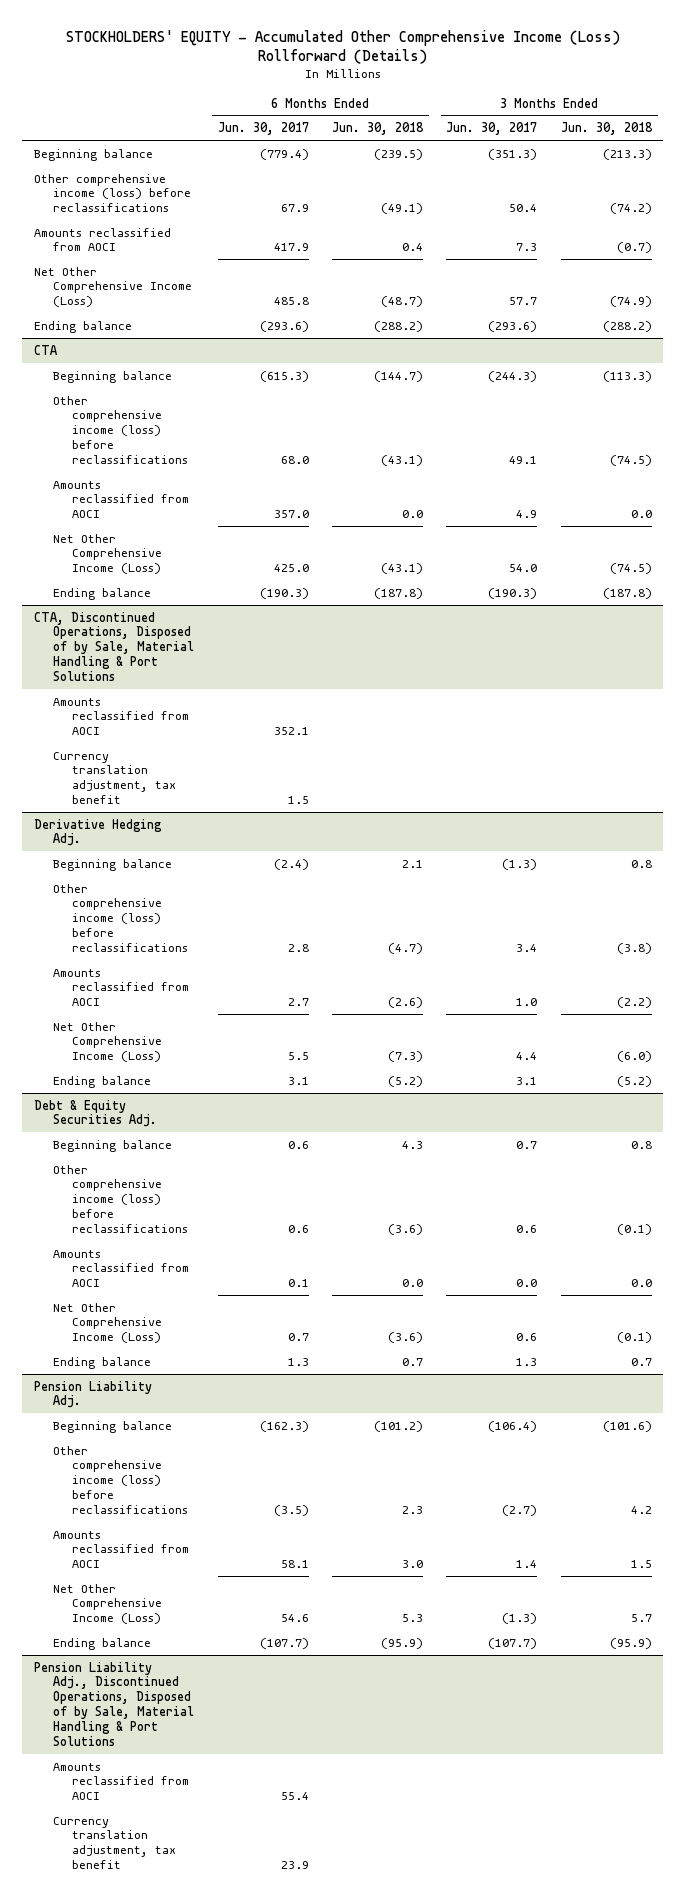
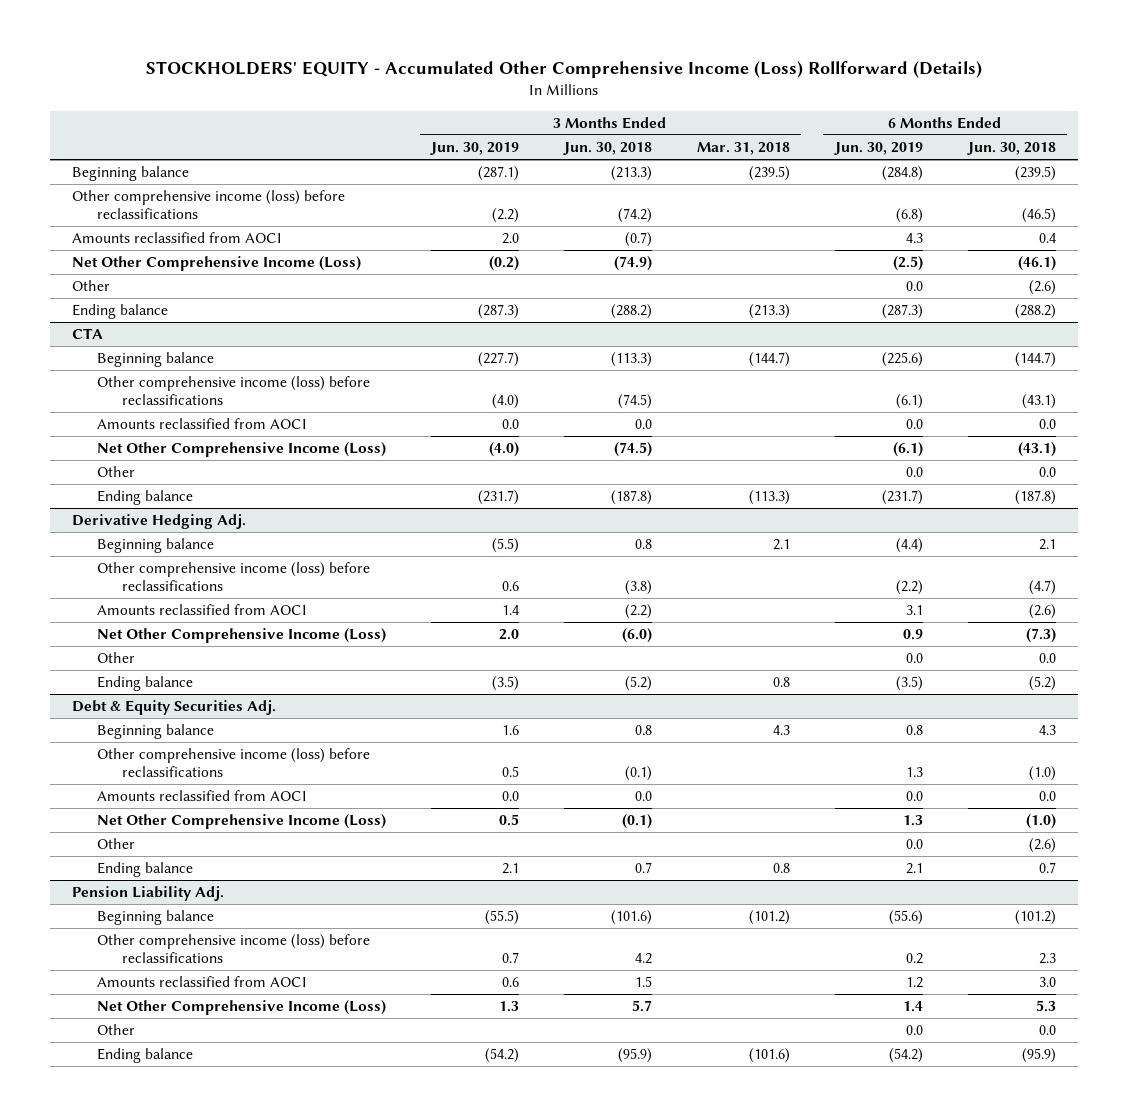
[217,122,309,136] Jun. 30, 2017 -> none
[446,122,538,136] Jun. 30, 2017 -> none
none -> [429,142,519,156] Jun. 30, 2019
none -> [696,142,790,156] Mar. 31, 2018
none -> [833,142,923,156] Jun. 30, 2019
[380,203,423,215] (49.1) -> [1021,208,1056,224] (46.5)
[380,296,423,308] (48.7) -> [1017,256,1056,272] (46.1)
none -> [72,280,111,292] Other
none -> [96,466,135,478] Other
[34,611,195,681] CTA, Discontinued Operations, Disposed of by Sale, Material Handling & Port Solutions -> none
[53,697,190,736] Amounts reclassified from AOCI -> none
[53,751,177,805] Currency translation adjustment, tax benefit -> none
none -> [96,652,135,664] Other
[387,1223,423,1235] (3.6) -> [1028,766,1056,782] (1.0)
[387,1332,423,1344] (3.6) -> [1025,814,1056,830] (1.0)
none -> [96,838,135,850] Other
none -> [96,1024,135,1036] Other
[34,1661,195,1746] Pension Liability Adj., Discontinued Operations, Disposed of by Sale, Material Handling & Port Solutions -> none
[53,1762,190,1801] Amounts reclassified from AOCI -> none
[53,1816,177,1870] Currency translation adjustment, tax benefit -> none

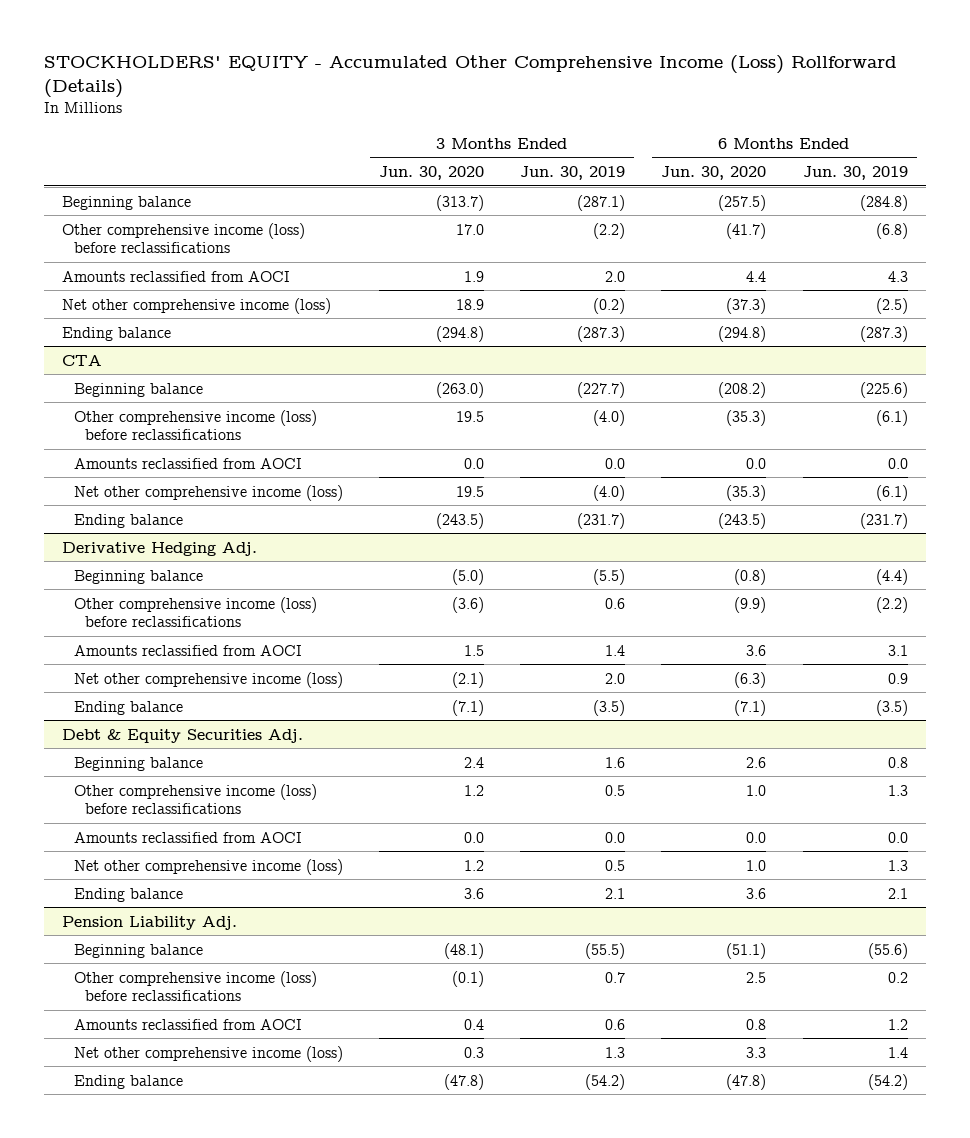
[562,142,652,156] Jun. 30, 2018 -> none
[696,142,790,156] Mar. 31, 2018 -> none
[966,142,1056,156] Jun. 30, 2018 -> none
none -> [378,165,484,180] Jun. 30, 2020
none -> [661,165,767,180] Jun. 30, 2020
[72,280,111,292] Other -> none
[72,256,362,272] Net Other Comprehensive Income (Loss) -> [62,297,332,314] Net other comprehensive income (loss)
[96,466,135,478] Other -> none
[96,442,386,458] Net Other Comprehensive Income (Loss) -> [73,484,343,501] Net other comprehensive income (loss)
[96,652,135,664] Other -> none
[96,628,386,644] Net Other Comprehensive Income (Loss) -> [73,671,343,688] Net other comprehensive income (loss)
[96,838,135,850] Other -> none
[96,814,386,830] Net Other Comprehensive Income (Loss) -> [73,858,343,875] Net other comprehensive income (loss)
[96,1024,135,1036] Other -> none
[96,1000,386,1016] Net Other Comprehensive Income (Loss) -> [73,1045,343,1062] Net other comprehensive income (loss)

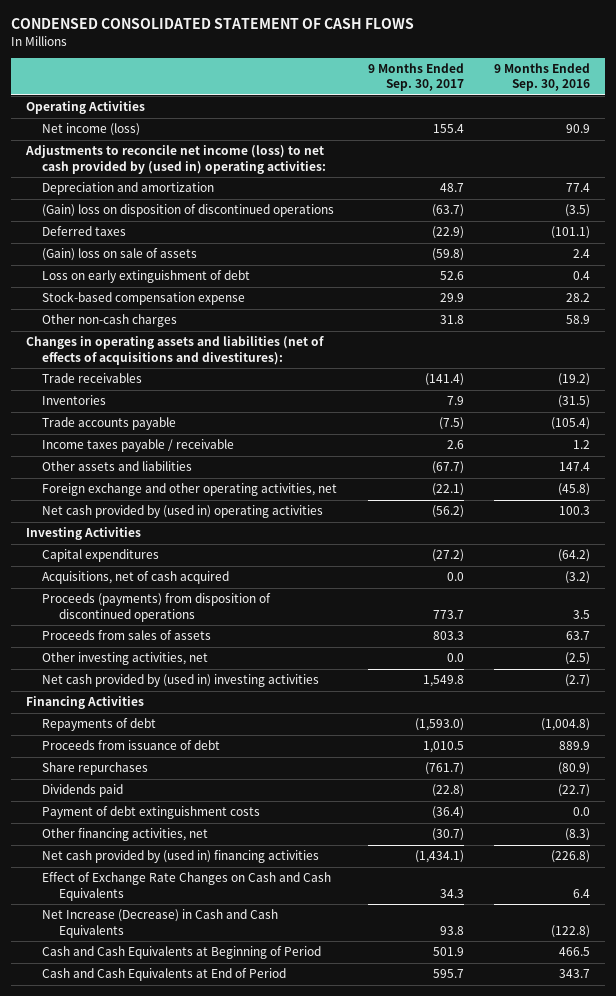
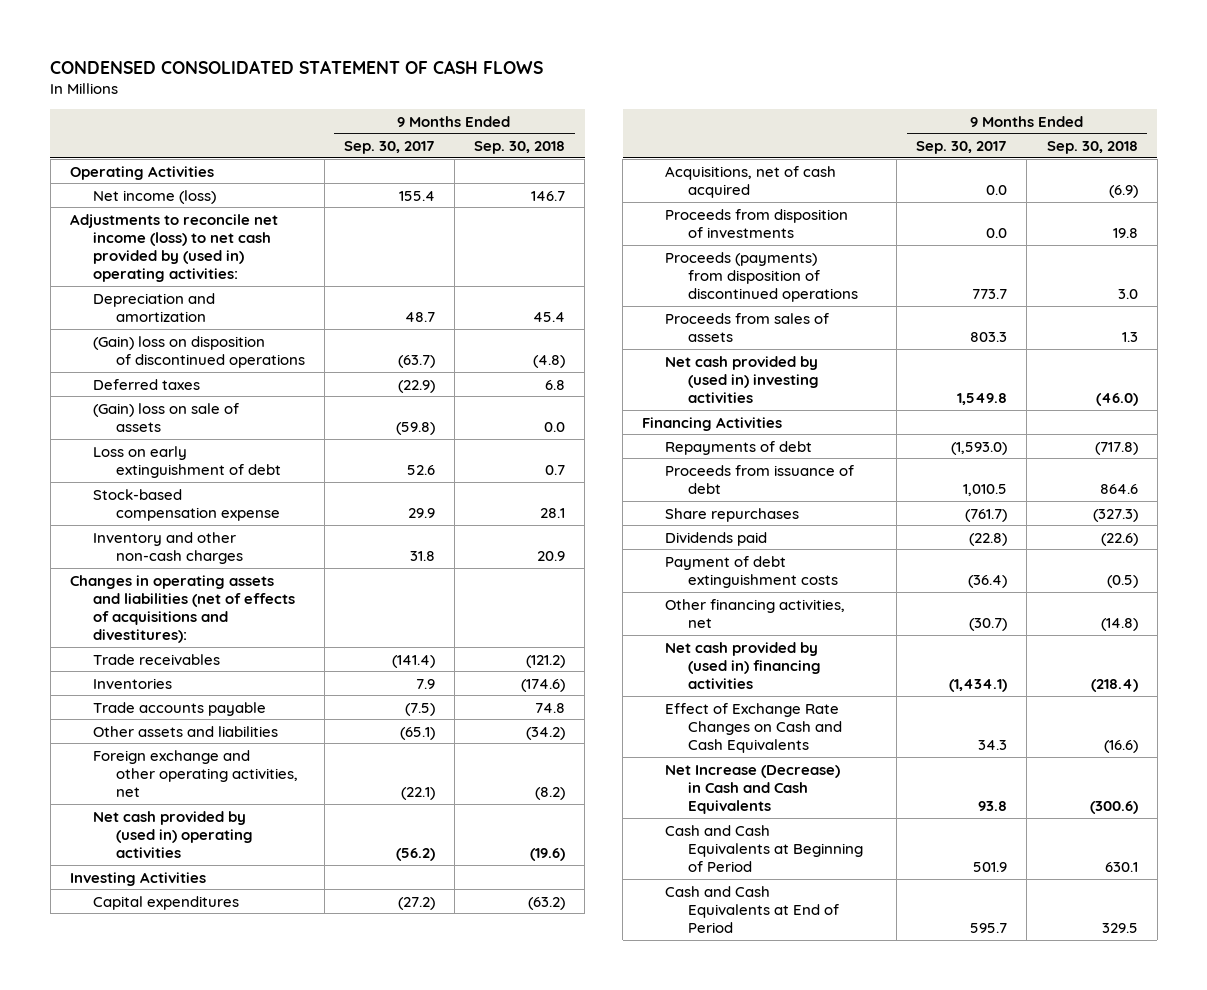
[494,63,591,92] 9 Months Ended Sep. 30, 2016 -> none
none -> [474,141,566,155] Sep. 30, 2018
[42,314,178,328] Other non-cash charges -> [92,531,243,564] Inventory and other non-cash charges
[42,439,235,453] Income taxes payable / receivable -> none
[431,461,464,475] (67.7) -> [399,726,435,740] (65.1)
none -> [665,208,849,238] Proceeds from disposition of investments
[42,652,209,666] Other investing activities, net -> none

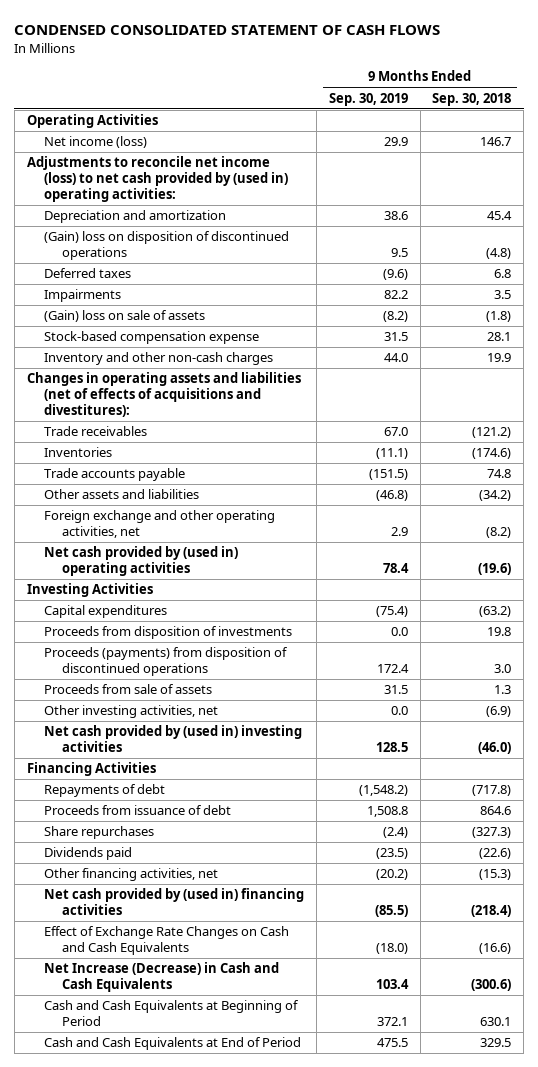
[343,141,435,155] Sep. 30, 2017 -> none
none -> [328,92,408,106] Sep. 30, 2019
[92,445,281,478] Loss on early extinguishment of debt -> none
none -> [44,289,122,303] Impairments
[544,421,566,432] 0.0 -> [486,311,512,323] (1.8)
[537,550,566,561] 20.9 -> [487,353,512,363] 19.9
[665,165,837,198] Acquisitions, net of cash acquired -> none
[665,312,830,342] Proceeds from sales of assets -> [44,684,213,695] Proceeds from sale of assets
none -> [44,705,219,719] Other investing activities, net
[665,555,839,588] Payment of debt extinguishment costs -> none
[1100,617,1138,631] (14.8) -> [479,869,512,881] (15.3)

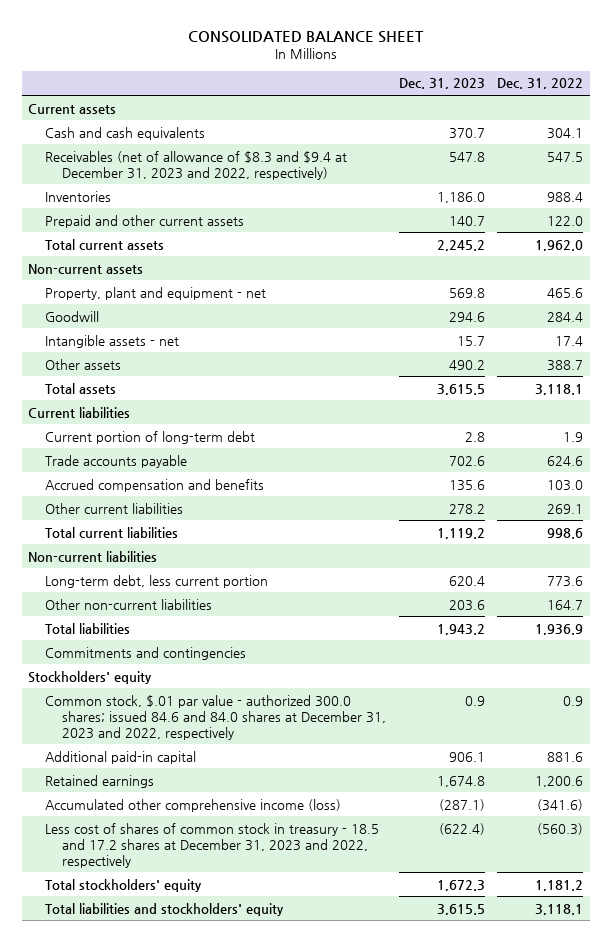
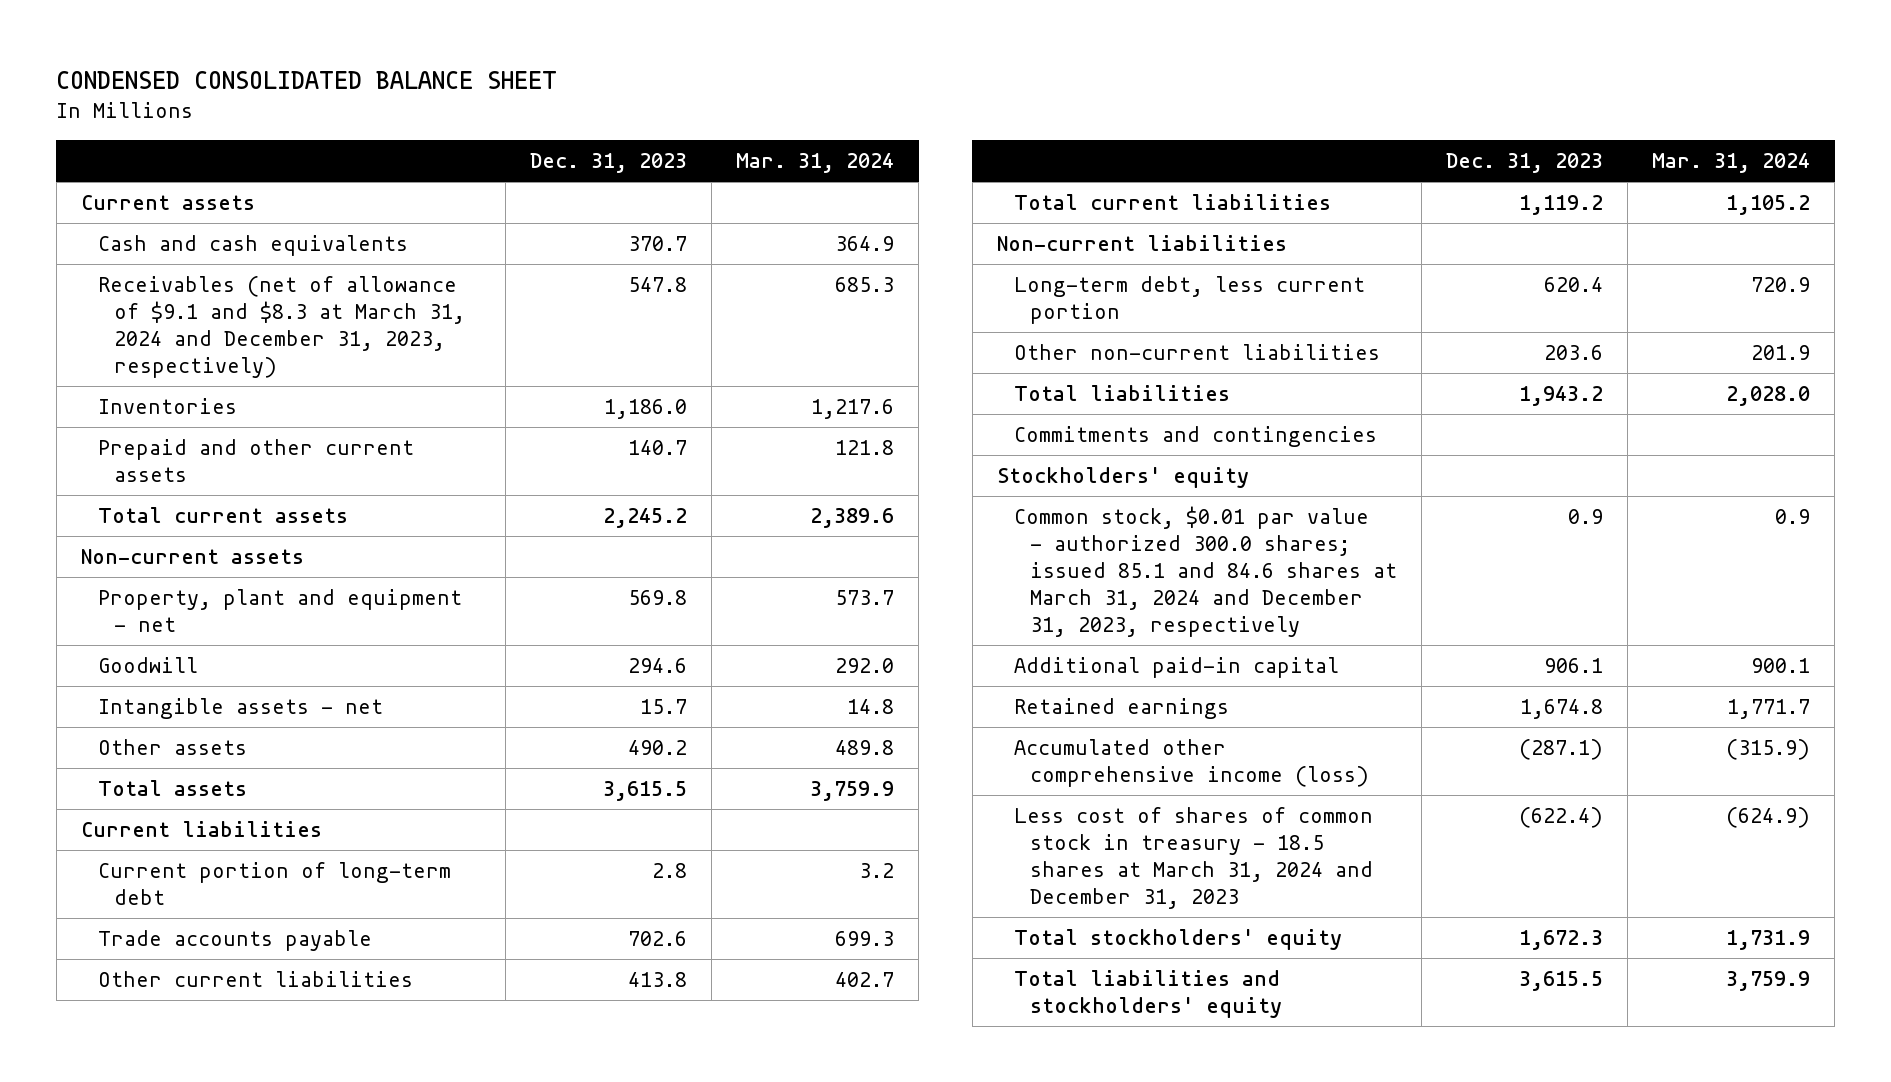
[187,31,424,44] CONSOLIDATED BALANCE SHEET -> [56,71,558,90] CONDENSED CONSOLIDATED BALANCE SHEET
[497,78,584,90] Dec. 31, 2022 -> none
none -> [736,152,895,173] Mar. 31, 2024
[45,150,348,180] Receivables (net of allowance of $8.3 and $9.4 at December 31, 2023 and 2022, respectively) -> [97,276,466,378] Receivables (net of allowance of $9.1 and $8.3 at March 31, 2024 and December 31, 2023, respectively)
[45,478,265,492] Accrued compensation and benefits -> none
[448,503,485,514] 278.2 -> [628,972,688,988] 413.8
[45,694,386,740] Common stock, $.01 par value - authorized 300.0 shares; issued 84.6 and 84.0 shares at December 31, 2023 and 2022, respectively -> [1013,506,1398,637] Common stock, $0.01 par value - authorized 300.0 shares; issued 85.1 and 84.6 shares at March 31, 2024 and December 31, 2023, respectively
[45,822,380,868] Less cost of shares of common stock in treasury - 18.5 and 17.2 shares at December 31, 2023 and 2022, respectively -> [1013,807,1374,909] Less cost of shares of common stock in treasury - 18.5 shares at March 31, 2024 and December 31, 2023

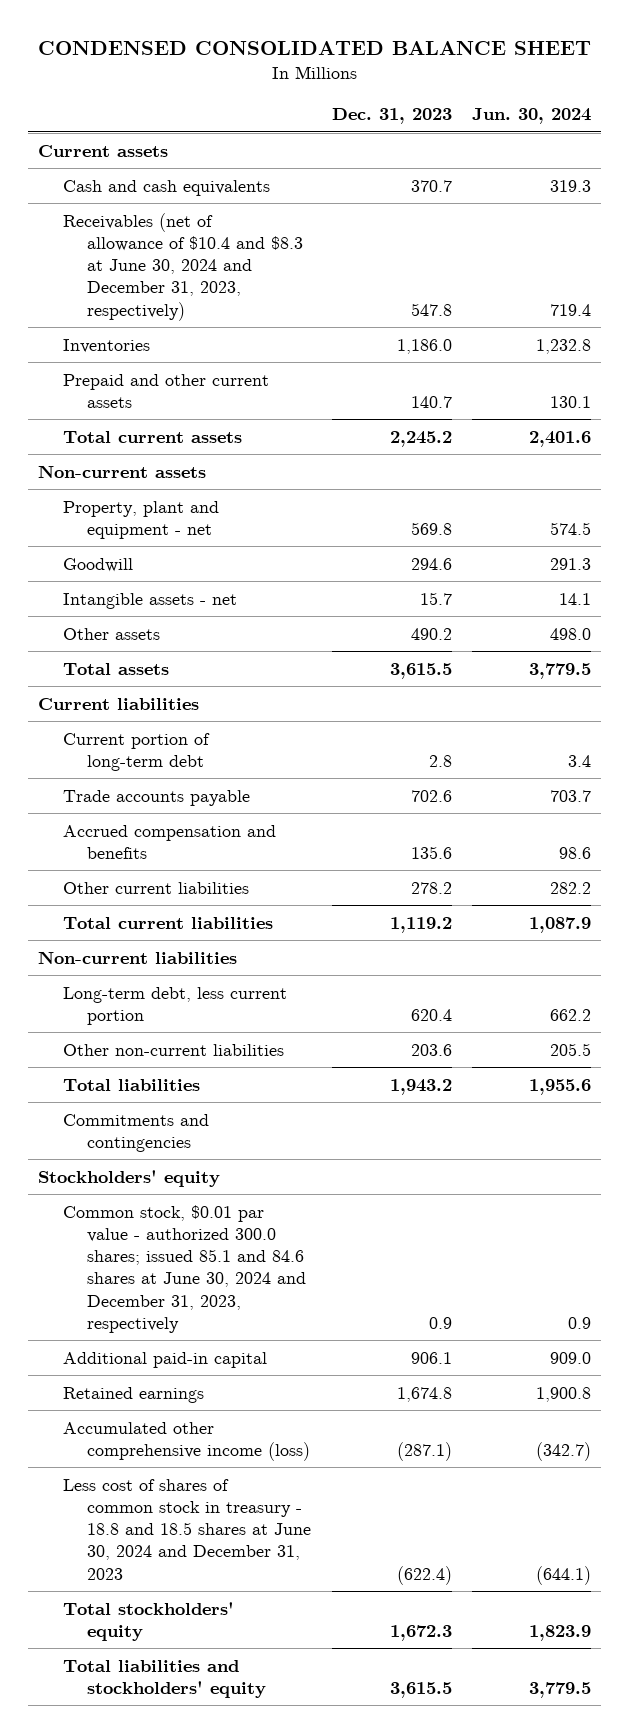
[736,152,895,173] Mar. 31, 2024 -> none
none -> [472,108,592,125] Jun. 30, 2024
[97,276,466,378] Receivables (net of allowance of $9.1 and $8.3 at March 31, 2024 and December 31, 2023, respectively) -> [62,212,303,321] Receivables (net of allowance of $10.4 and $8.3 at June 30, 2024 and December 31, 2023, respectively)
none -> [62,824,276,859] Accrued compensation and benefits
[628,972,688,988] 413.8 -> [410,881,452,894] 278.2
[1013,506,1398,637] Common stock, $0.01 par value - authorized 300.0 shares; issued 85.1 and 84.6 shares at March 31, 2024 and December 31, 2023, respectively -> [62,1204,306,1333] Common stock, $0.01 par value - authorized 300.0 shares; issued 85.1 and 84.6 shares at June 30, 2024 and December 31, 2023, respectively
[1013,807,1374,909] Less cost of shares of common stock in treasury - 18.5 shares at March 31, 2024 and December 31, 2023 -> [62,1478,311,1580] Less cost of shares of common stock in treasury - 18.8 and 18.5 shares at June 30, 2024 and December 31, 2023

